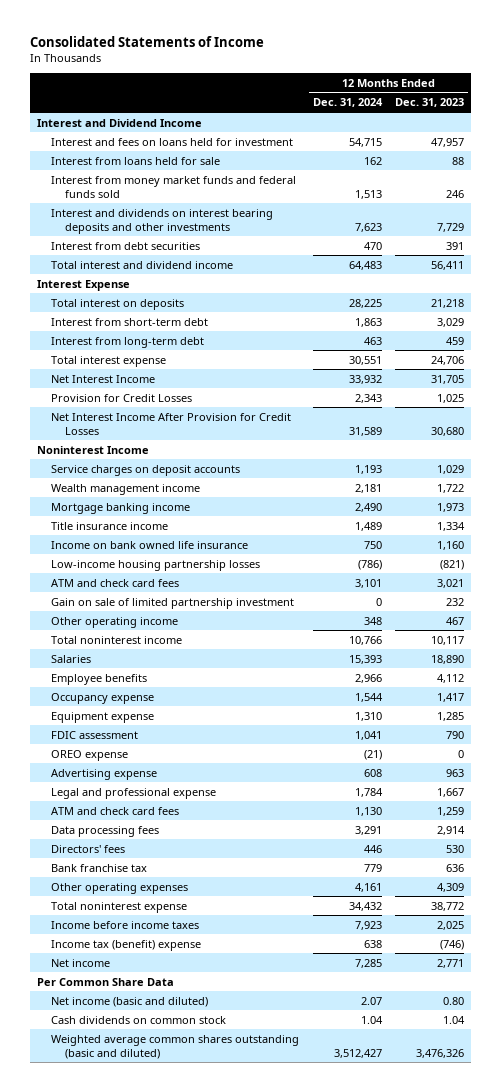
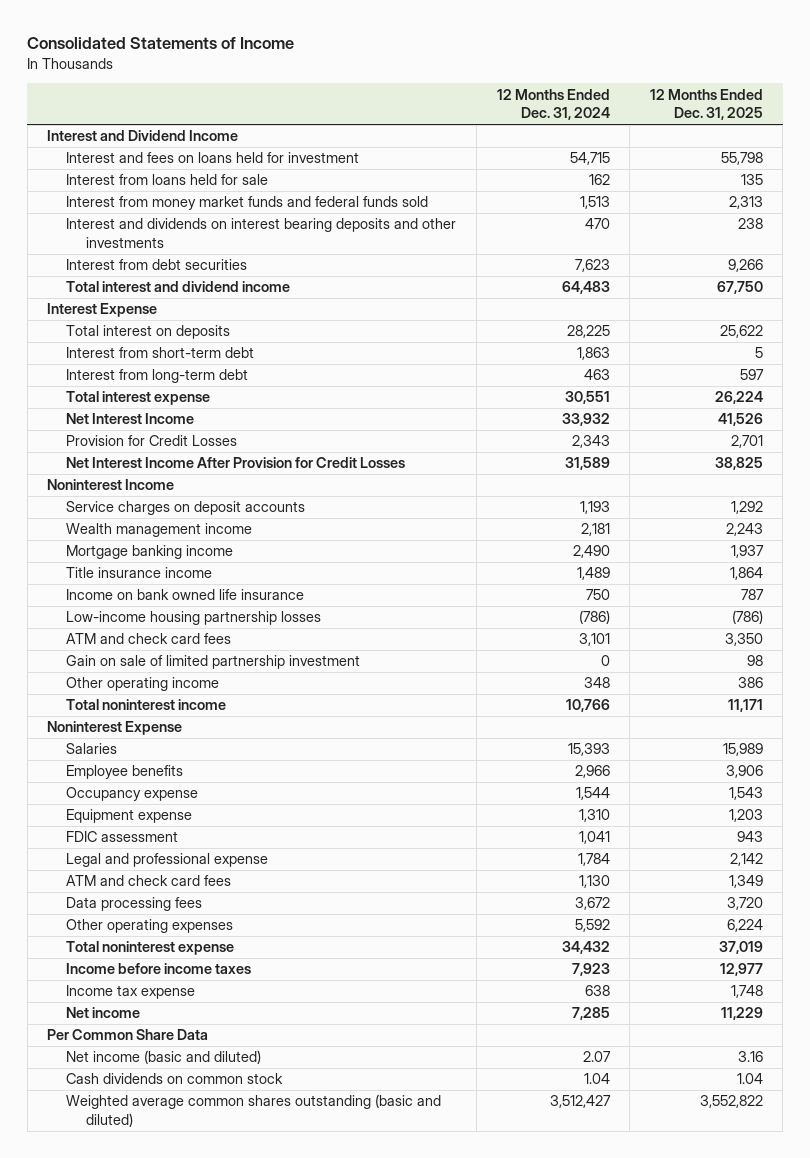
[395,98,465,108] Dec. 31, 2023 -> none
none -> [649,88,763,121] 12 Months Ended Dec. 31, 2025
[354,222,382,232] 7,623 -> [584,218,610,230] 470
[363,241,382,250] 470 -> [574,259,610,273] 7,623
none -> [47,721,183,736] Noninterest Expense
[50,749,128,761] OREO expense -> none
[50,768,157,780] Advertising expense -> none
[50,844,125,853] Directors' fees -> none
[50,863,147,872] Bank franchise tax -> none
[354,825,382,835] 3,291 -> [574,897,610,911] 3,672
[354,882,382,892] 4,161 -> [574,919,610,933] 5,592
[50,939,201,951] Income tax (benefit) expense -> [66,985,196,1000] Income tax expense

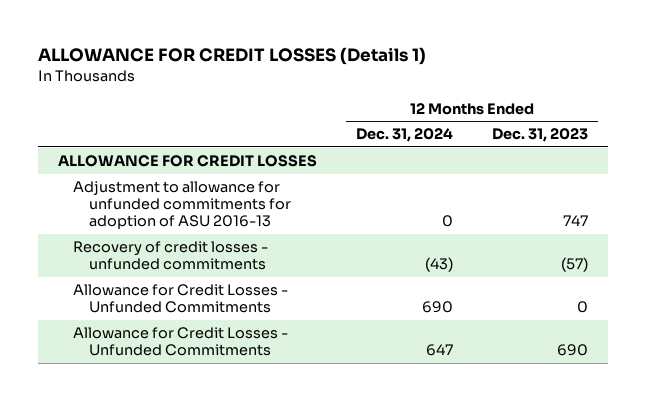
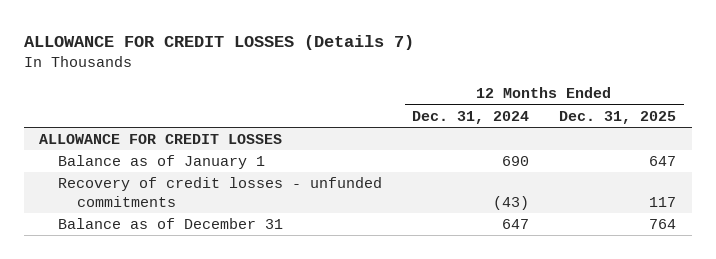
[38,47,427,66] ALLOWANCE FOR CREDIT LOSSES (Details 1) -> [24,35,415,51] ALLOWANCE FOR CREDIT LOSSES (Details 7)
[492,128,589,143] Dec. 31, 2023 -> none
none -> [559,110,677,124] Dec. 31, 2025
[73,181,292,230] Adjustment to allowance for unfunded commitments for adoption of ASU 2016-13 -> none
none -> [58,155,266,170] Balance as of January 1
[73,284,289,314] Allowance for Credit Losses - Unfunded Commitments -> none
[73,327,289,357] Allowance for Credit Losses - Unfunded Commitments -> [58,218,284,230] Balance as of December 31

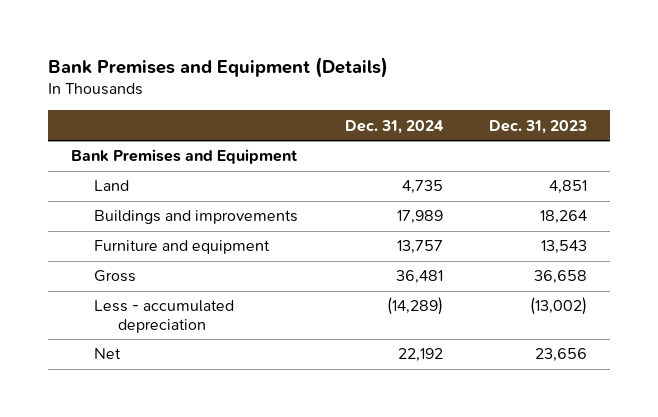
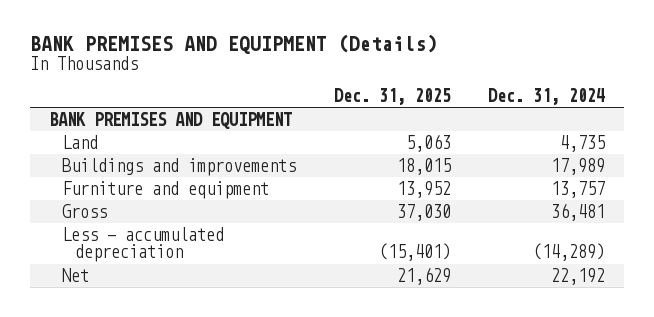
[47,56,388,78] Bank Premises and Equipment (Details) -> [29,34,437,55] BANK PREMISES AND EQUIPMENT (Details)
[488,119,587,134] Dec. 31, 2023 -> none
none -> [333,87,451,105] Dec. 31, 2025
[70,149,297,165] Bank Premises and Equipment -> [48,112,292,130] BANK PREMISES AND EQUIPMENT

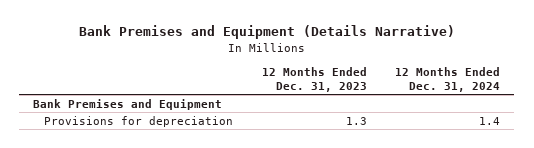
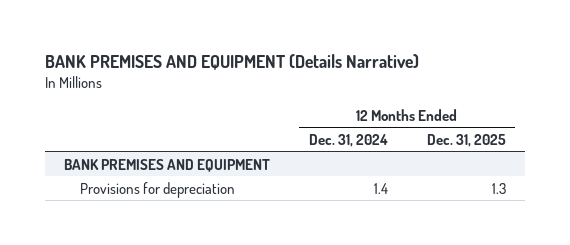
[78,25,455,40] Bank Premises and Equipment (Details Narrative) -> [44,54,419,71] BANK PREMISES AND EQUIPMENT (Details Narrative)
[261,66,367,92] 12 Months Ended Dec. 31, 2023 -> none
none -> [426,133,506,147] Dec. 31, 2025
[33,98,223,110] Bank Premises and Equipment -> [64,158,271,172] BANK PREMISES AND EQUIPMENT

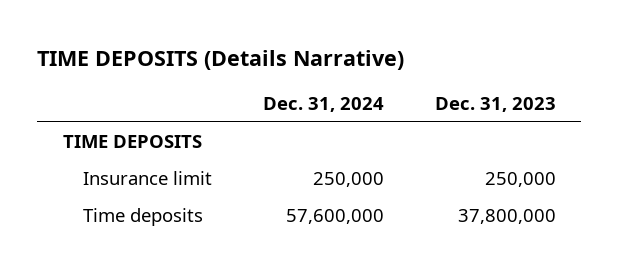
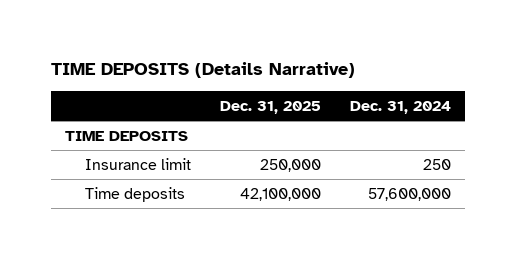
[434,96,556,112] Dec. 31, 2023 -> none
none -> [219,101,321,115] Dec. 31, 2025
[312,172,384,188] 250,000 -> [422,158,451,170] 250

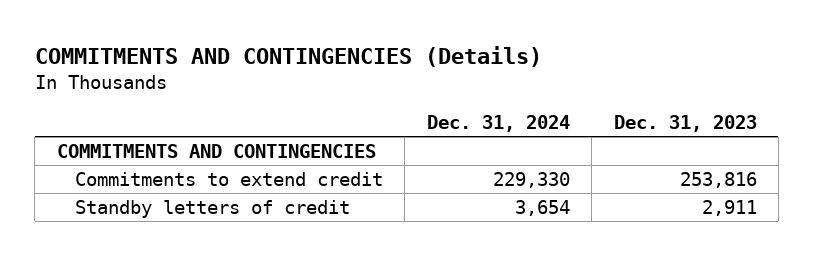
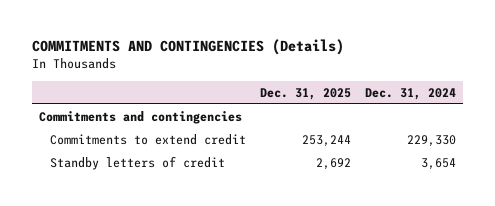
[613,115,757,133] Dec. 31, 2023 -> none
none -> [259,87,351,100] Dec. 31, 2025
[56,143,376,158] COMMITMENTS AND CONTINGENCIES -> [38,110,242,124] Commitments and contingencies

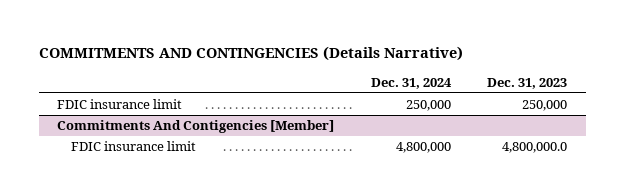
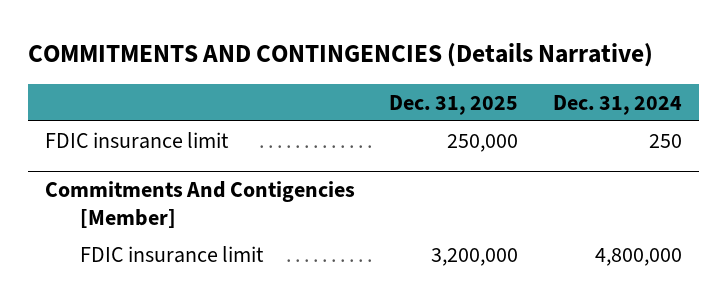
[487,77,568,89] Dec. 31, 2023 -> none
none -> [389,94,519,115] Dec. 31, 2025
[405,100,451,112] 250,000 -> [648,133,682,148] 250

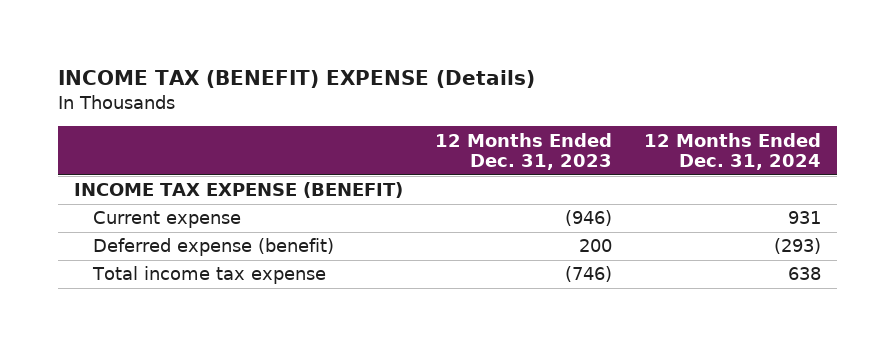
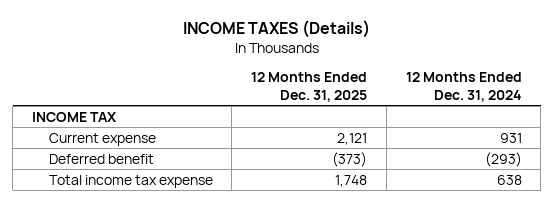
[57,70,535,89] INCOME TAX (BENEFIT) EXPENSE (Details) -> [182,20,370,39] INCOME TAXES (Details)
[435,132,613,170] 12 Months Ended Dec. 31, 2023 -> none
none -> [251,72,368,102] 12 Months Ended Dec. 31, 2025
[73,182,403,199] INCOME TAX EXPENSE (BENEFIT) -> [31,111,117,122] INCOME TAX
[92,238,334,257] Deferred expense (benefit) -> [48,153,154,164] Deferred benefit

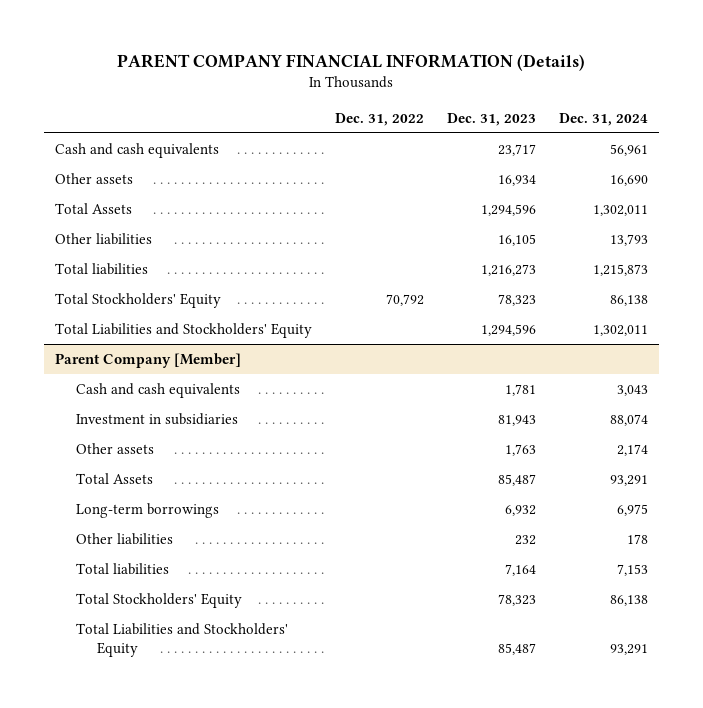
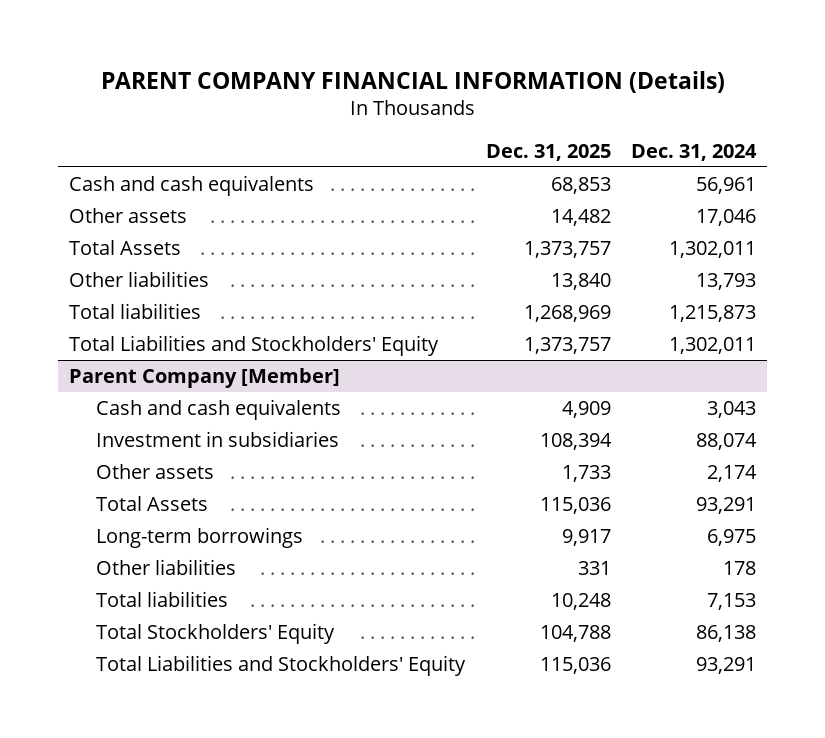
[335,112,425,126] Dec. 31, 2022 -> none
[446,112,536,126] Dec. 31, 2023 -> none
none -> [485,143,611,161] Dec. 31, 2025
[609,175,648,187] 16,690 -> [696,209,757,227] 17,046
[55,293,222,309] Total Stockholders' Equity -> none

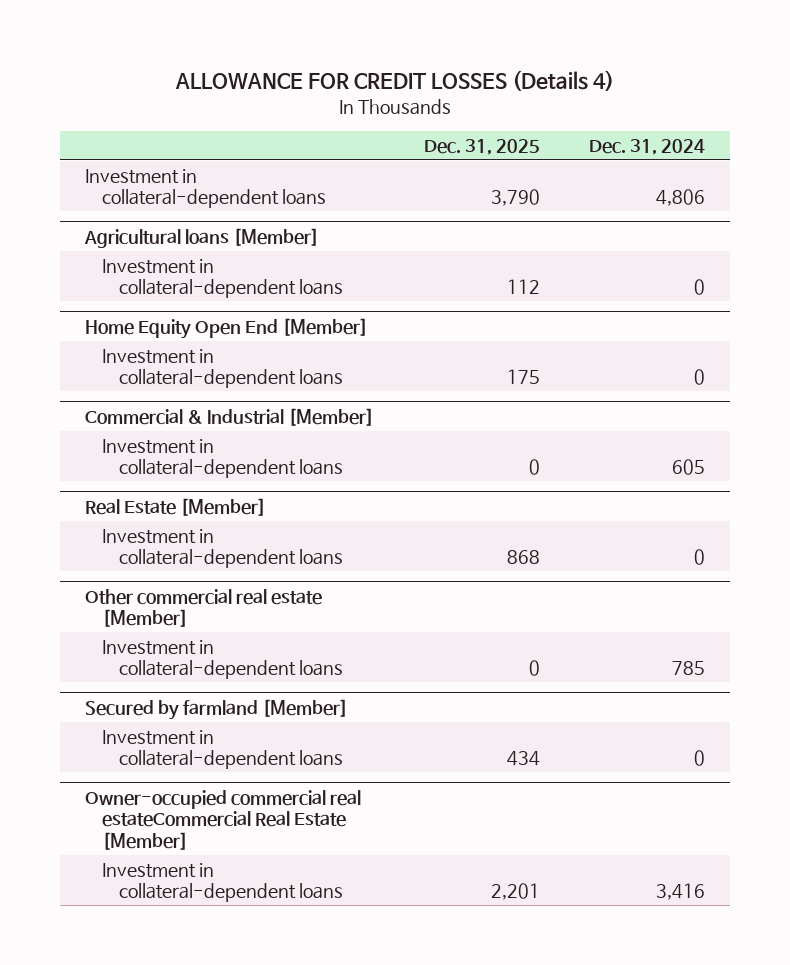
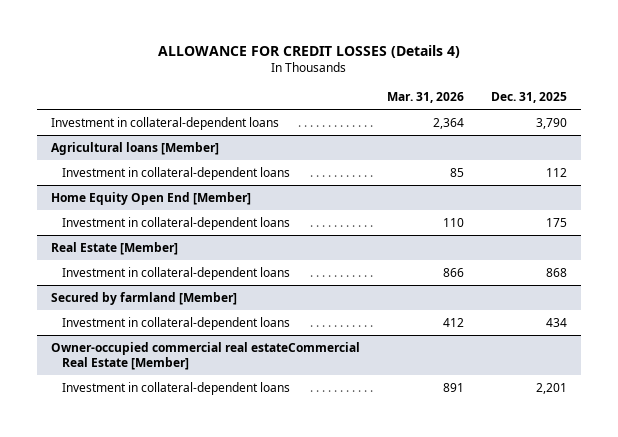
[589,138,706,155] Dec. 31, 2024 -> none
none -> [387,92,465,104] Mar. 31, 2026
[85,407,375,426] Commercial & Industrial [Member] -> none
[101,438,343,479] Investment in collateral-dependent loans -> none
[85,588,323,628] Other commercial real estate [Member] -> none
[101,639,343,680] Investment in collateral-dependent loans -> none

